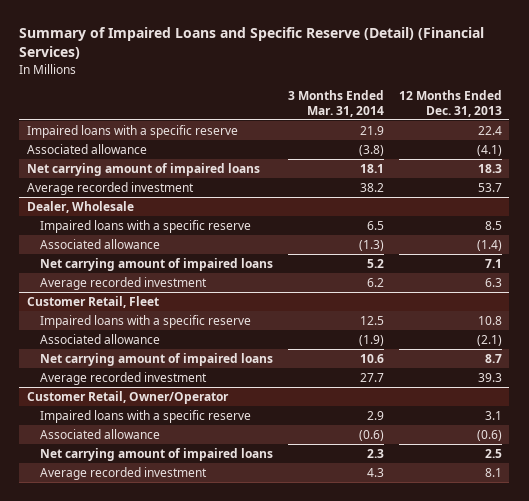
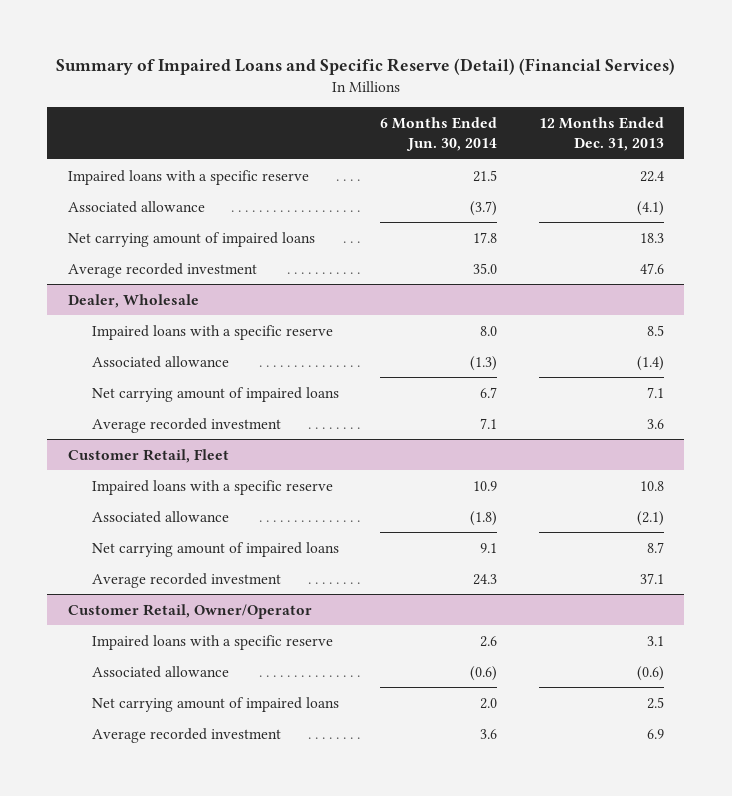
[287,90,384,117] 3 Months Ended Mar. 31, 2014 -> none
none -> [380,117,498,151] 6 Months Ended Jun. 30, 2014
[477,182,502,192] 53.7 -> [639,262,664,274] 47.6
[484,277,502,287] 6.3 -> [646,418,664,429] 3.6
[477,372,502,382] 39.3 -> [639,572,664,584] 37.1
[484,467,502,477] 8.1 -> [646,728,664,739] 6.9

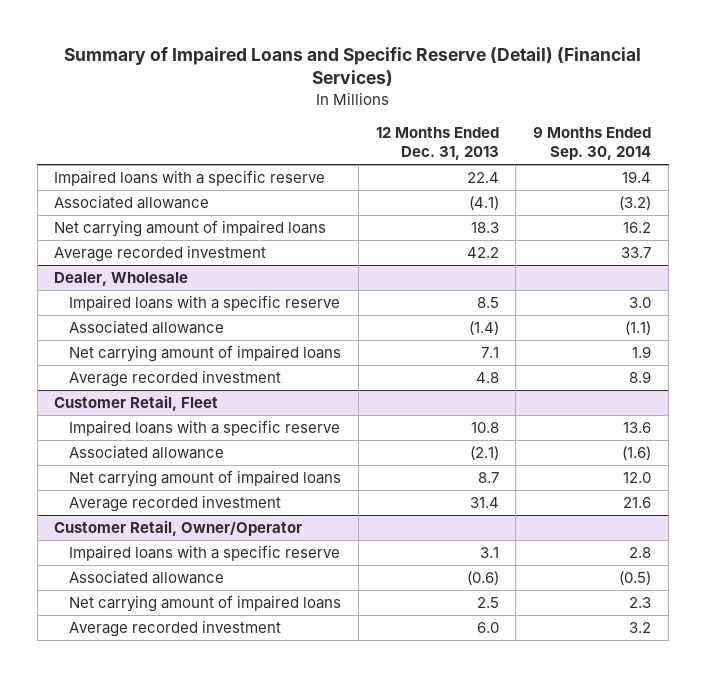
[380,117,498,151] 6 Months Ended Jun. 30, 2014 -> none
none -> [533,126,652,160] 9 Months Ended Sep. 30, 2014
[639,262,664,274] 47.6 -> [466,247,499,259] 42.2
[646,418,664,429] 3.6 -> [475,372,499,384] 4.8
[639,572,664,584] 37.1 -> [469,497,499,509] 31.4
[646,728,664,739] 6.9 -> [476,622,499,634] 6.0

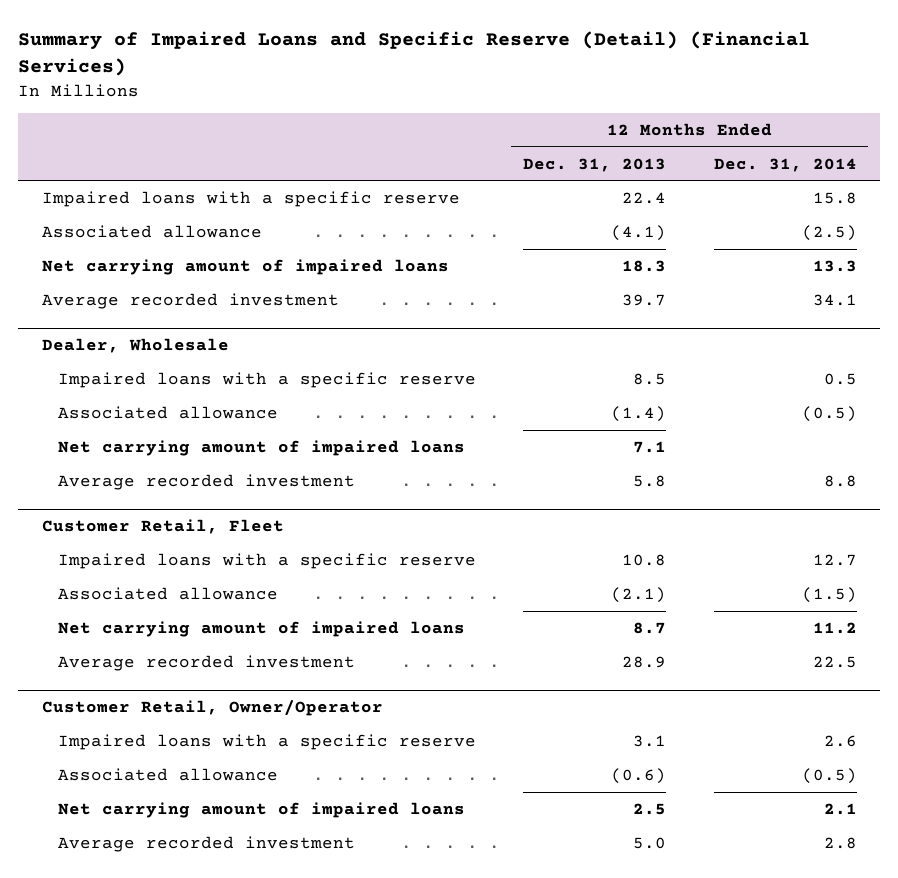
[533,126,652,160] 9 Months Ended Sep. 30, 2014 -> none
none -> [713,157,857,172] Dec. 31, 2014
[466,247,499,259] 42.2 -> [622,293,667,306] 39.7
[475,372,499,384] 4.8 -> [633,474,667,487] 5.8
[469,497,499,509] 31.4 -> [622,655,667,668] 28.9
[476,622,499,634] 6.0 -> [633,836,667,849] 5.0

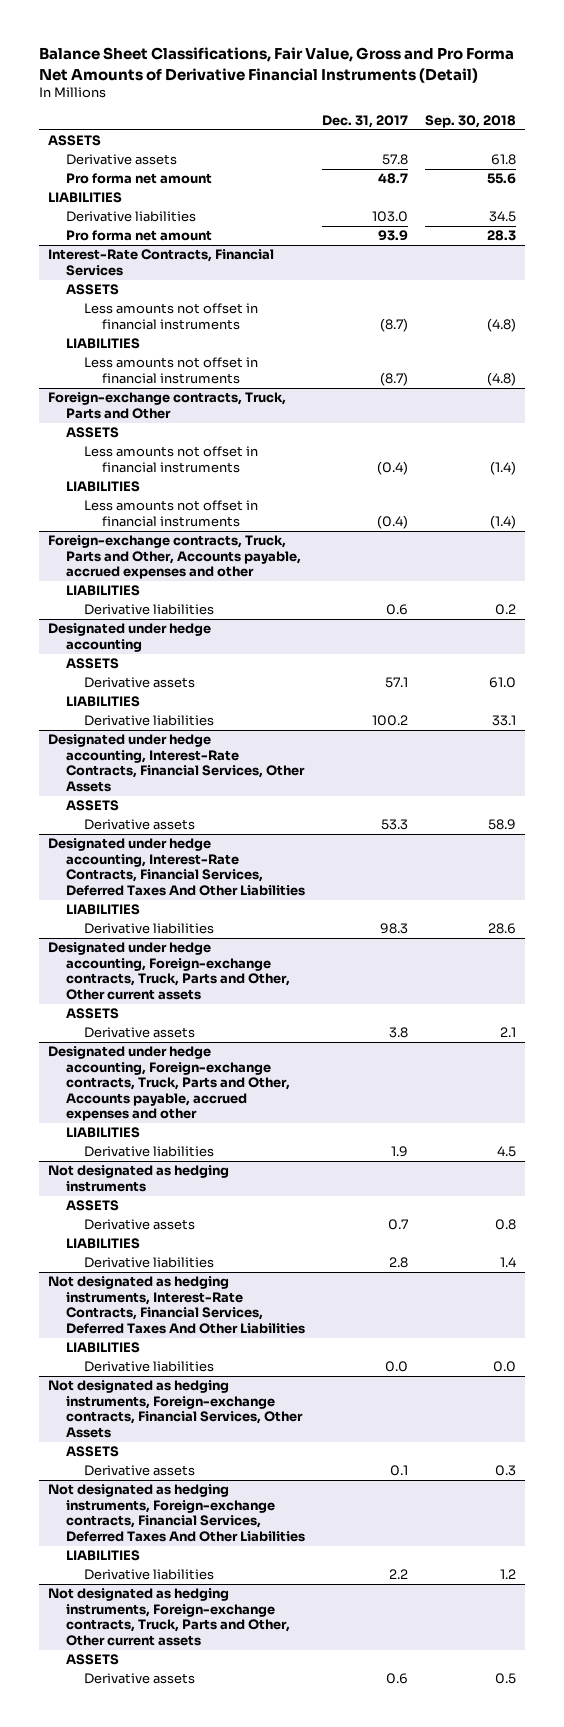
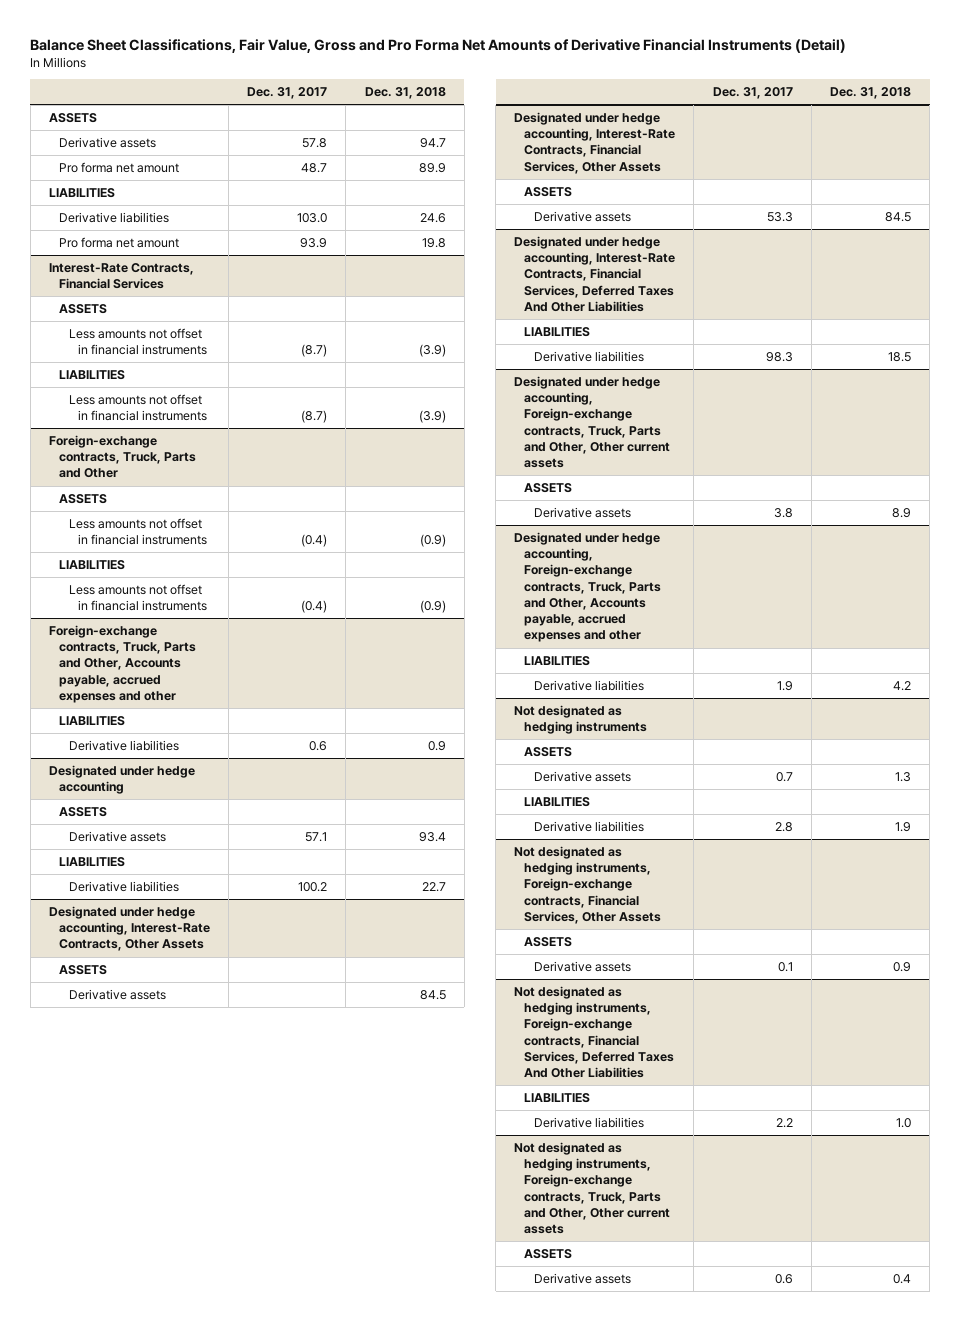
[425,115,517,129] Sep. 30, 2018 -> none
none -> [364,87,446,100] Dec. 31, 2018
none -> [49,905,210,952] Designated under hedge accounting, Interest-Rate Contracts, Other Assets
none -> [58,964,107,975] ASSETS
none -> [68,988,166,1000] Derivative assets
[47,1276,305,1334] Not designated as hedging instruments, Interest-Rate Contracts, Financial Services, Deferred Taxes And Other Liabilities -> none
[65,1342,140,1354] LIABILITIES -> none
[84,1361,215,1373] Derivative liabilities -> none

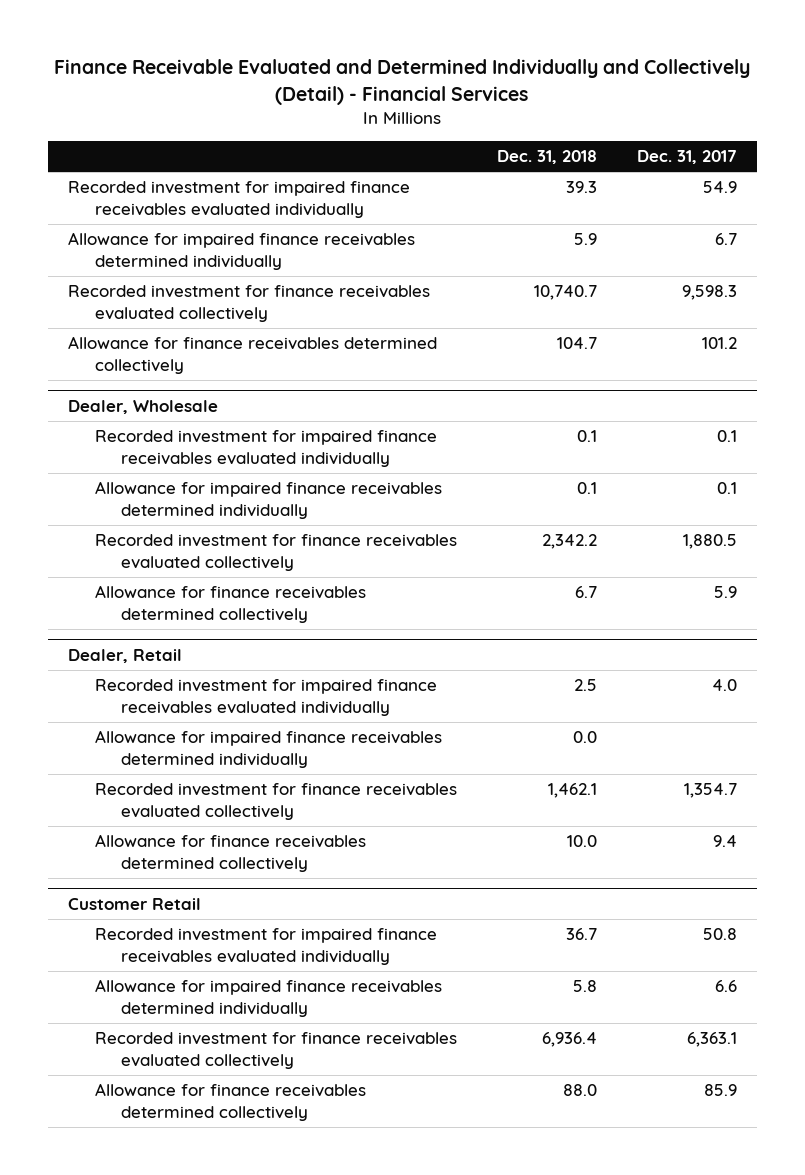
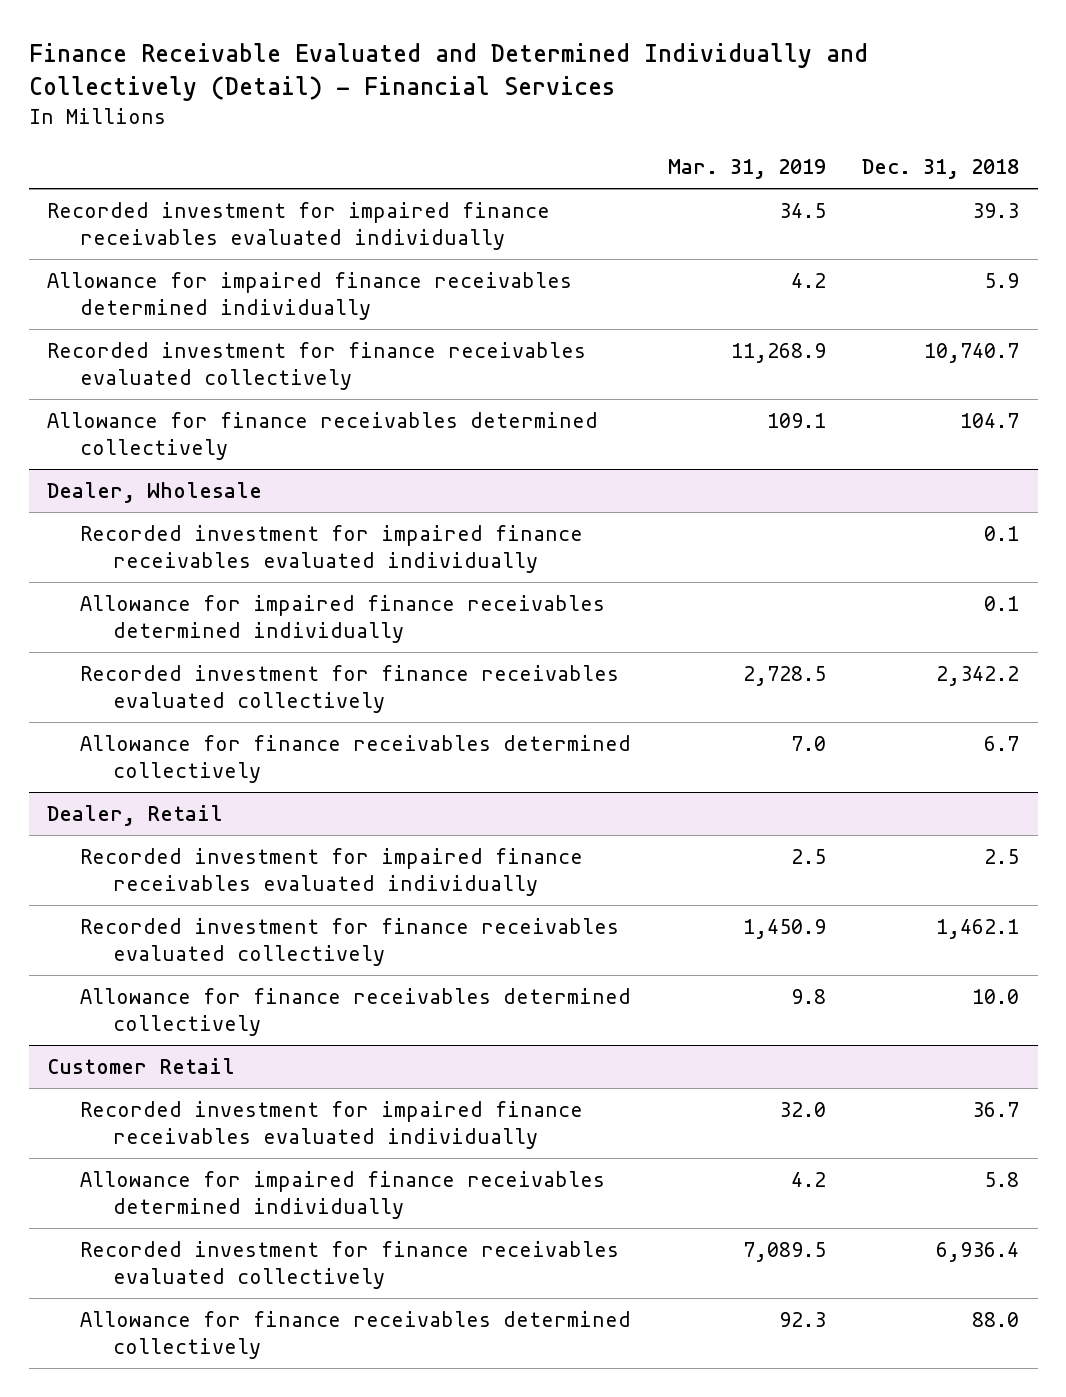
[636,150,737,165] Dec. 31, 2017 -> none
none -> [667,159,826,180] Mar. 31, 2019
[94,730,442,768] Allowance for impaired finance receivables determined individually -> none

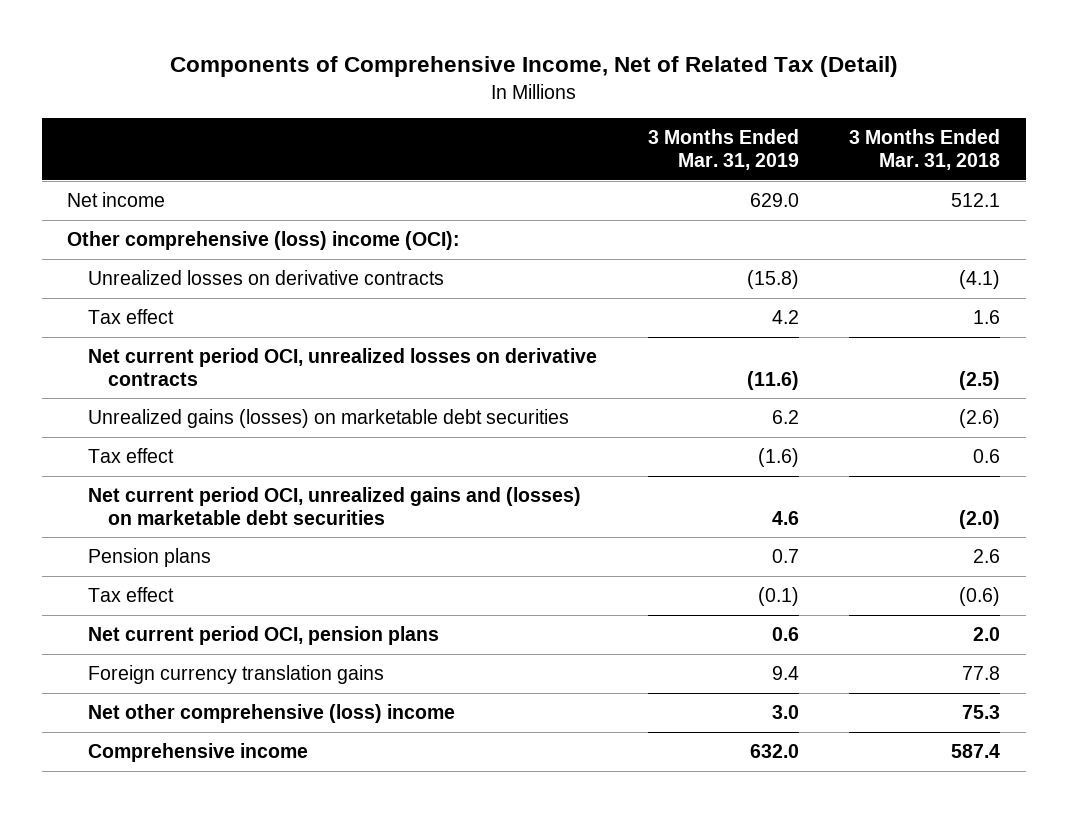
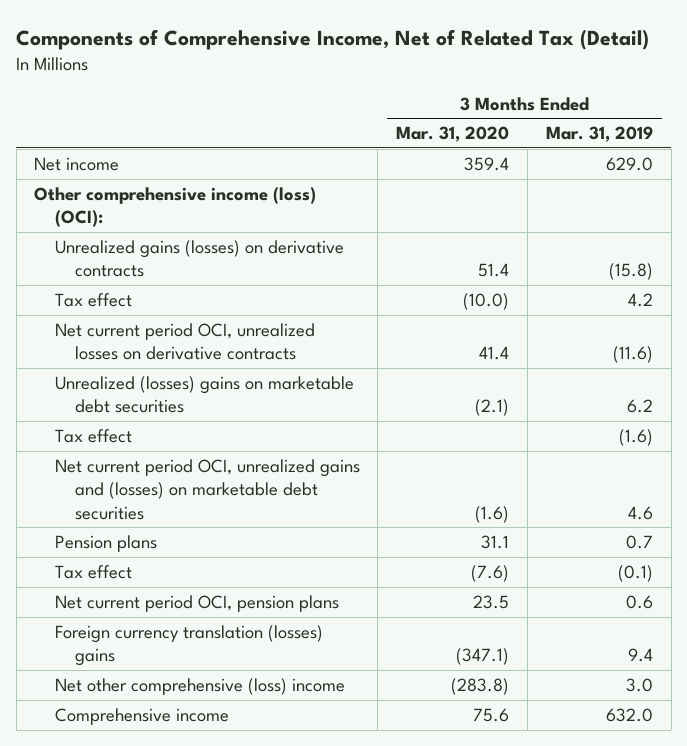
[849,129,1001,171] 3 Months Ended Mar. 31, 2018 -> none
none -> [396,126,510,143] Mar. 31, 2020
[67,231,461,251] Other comprehensive (loss) income (OCI): -> [34,186,317,228] Other comprehensive income (loss) (OCI):
[87,270,444,286] Unrealized losses on derivative contracts -> [54,239,344,278] Unrealized gains (losses) on derivative contracts
[87,409,569,429] Unrealized gains (losses) on marketable debt securities -> [54,375,354,414] Unrealized (losses) gains on marketable debt securities
[87,665,384,685] Foreign currency translation gains -> [54,624,323,667] Foreign currency translation (losses) gains

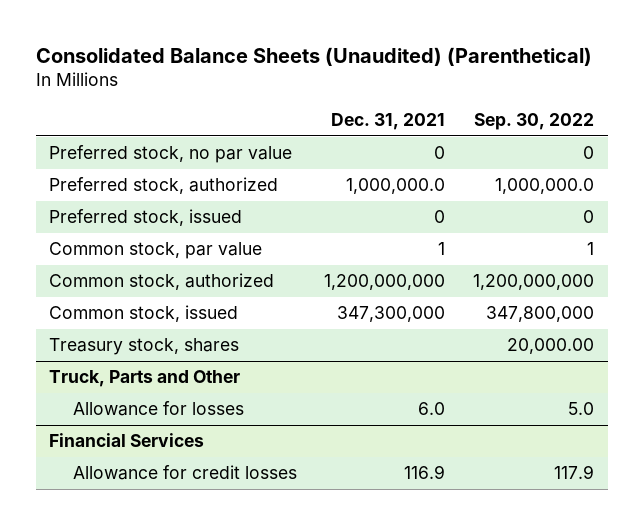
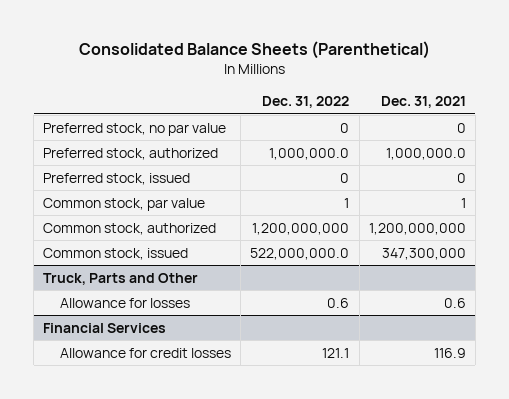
[35,46,592,66] Consolidated Balance Sheets (Unaudited) (Parenthetical) -> [78,41,430,60] Consolidated Balance Sheets (Parenthetical)
[474,113,595,131] Sep. 30, 2022 -> none
none -> [262,95,350,108] Dec. 31, 2022
[49,338,240,356] Treasury stock, shares -> none
[418,402,446,416] 6.0 -> [443,297,466,308] 0.6

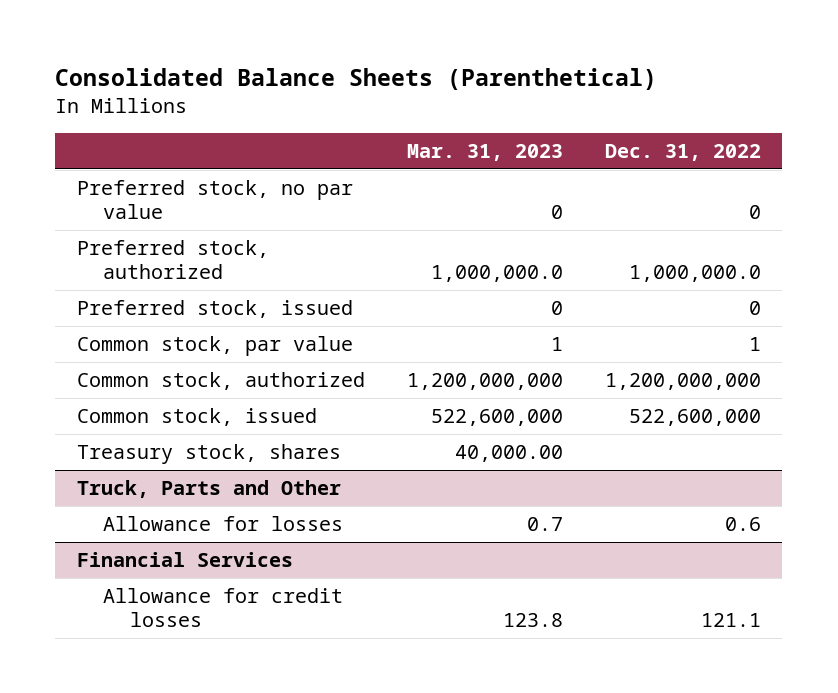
[380,95,466,108] Dec. 31, 2021 -> none
none -> [406,143,563,161] Mar. 31, 2023
[250,247,350,260] 522,000,000.0 -> [629,408,762,426] 522,600,000
none -> [76,443,341,464] Treasury stock, shares

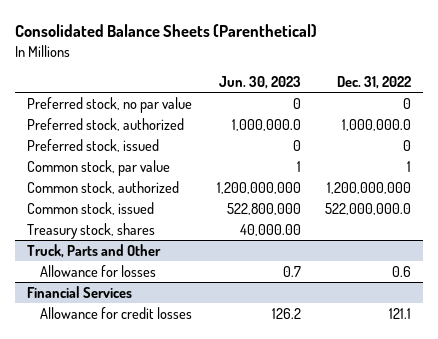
[406,143,563,161] Mar. 31, 2023 -> none
none -> [218,75,301,89] Jun. 30, 2023
[629,408,762,426] 522,600,000 -> [324,202,411,215] 522,000,000.0

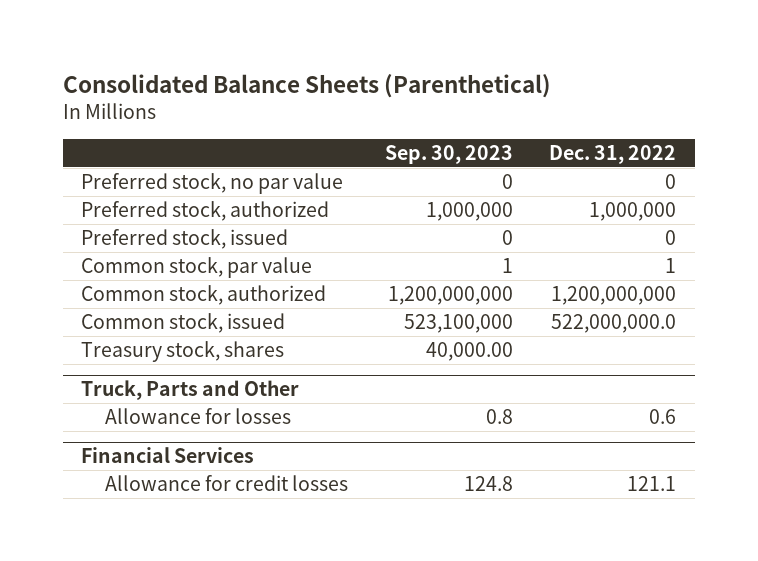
[218,75,301,89] Jun. 30, 2023 -> none
none -> [384,144,513,164] Sep. 30, 2023
[341,118,411,131] 1,000,000.0 -> [589,201,677,221] 1,000,000

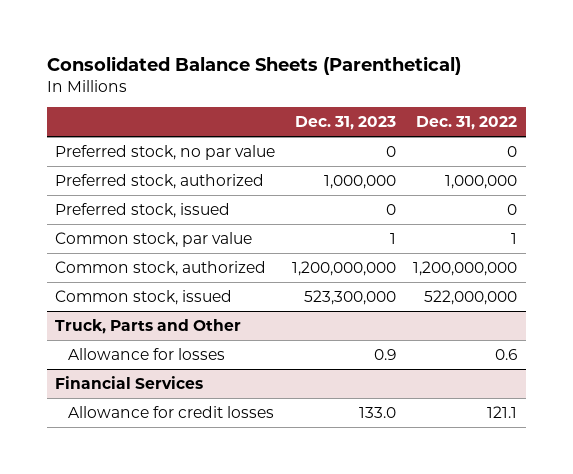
[384,144,513,164] Sep. 30, 2023 -> none
none -> [295,116,397,131] Dec. 31, 2023
[81,340,285,362] Treasury stock, shares -> none
[551,313,677,333] 522,000,000.0 -> [424,289,518,305] 522,000,000

